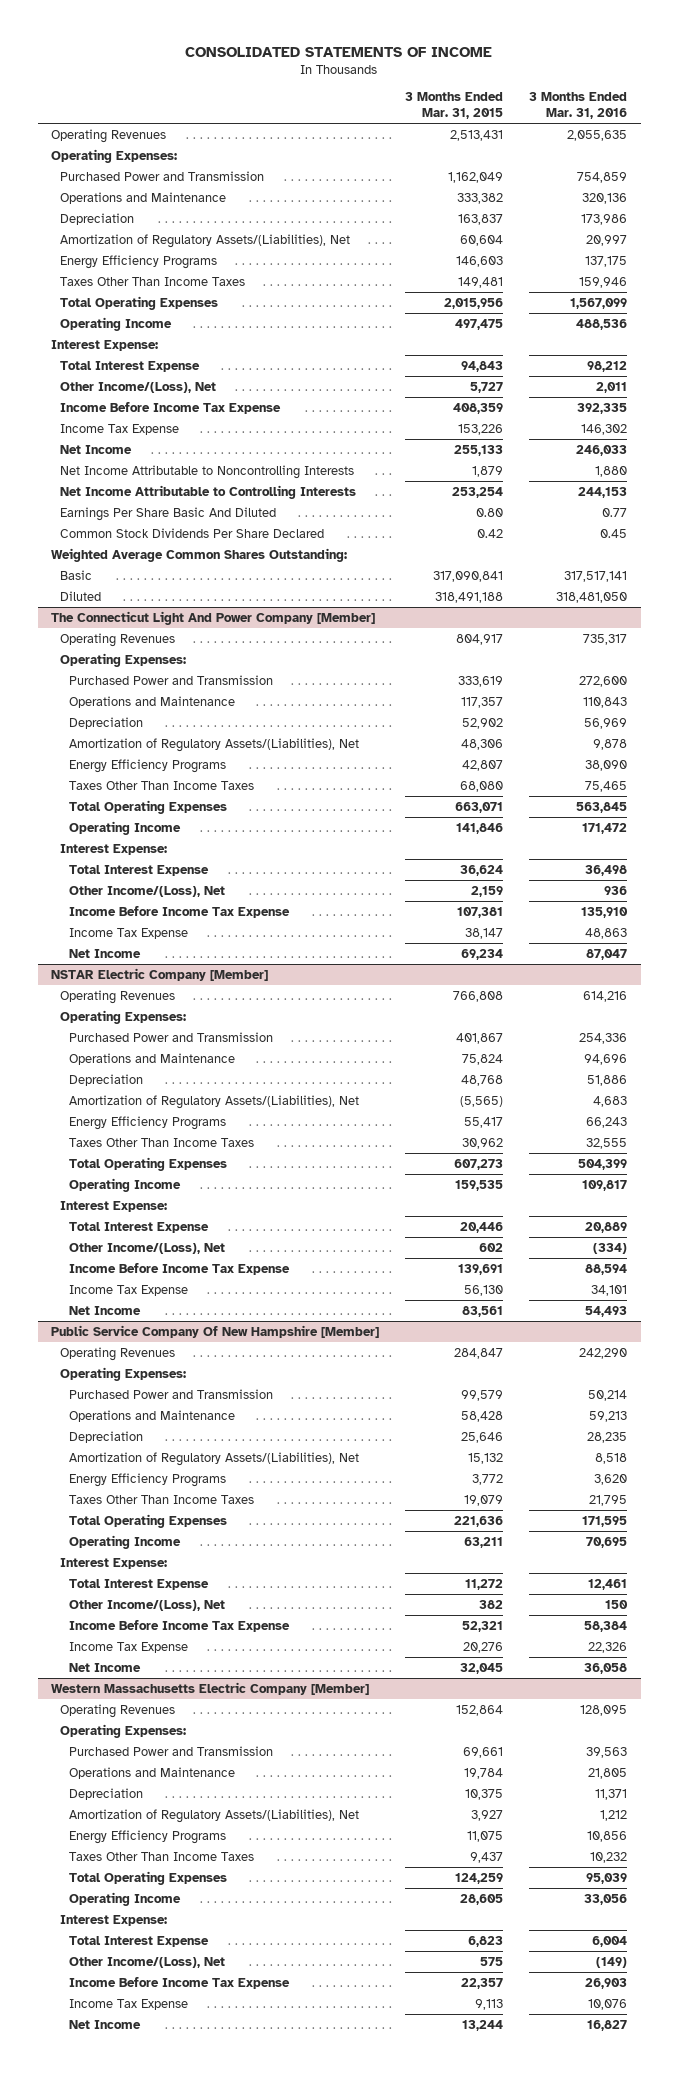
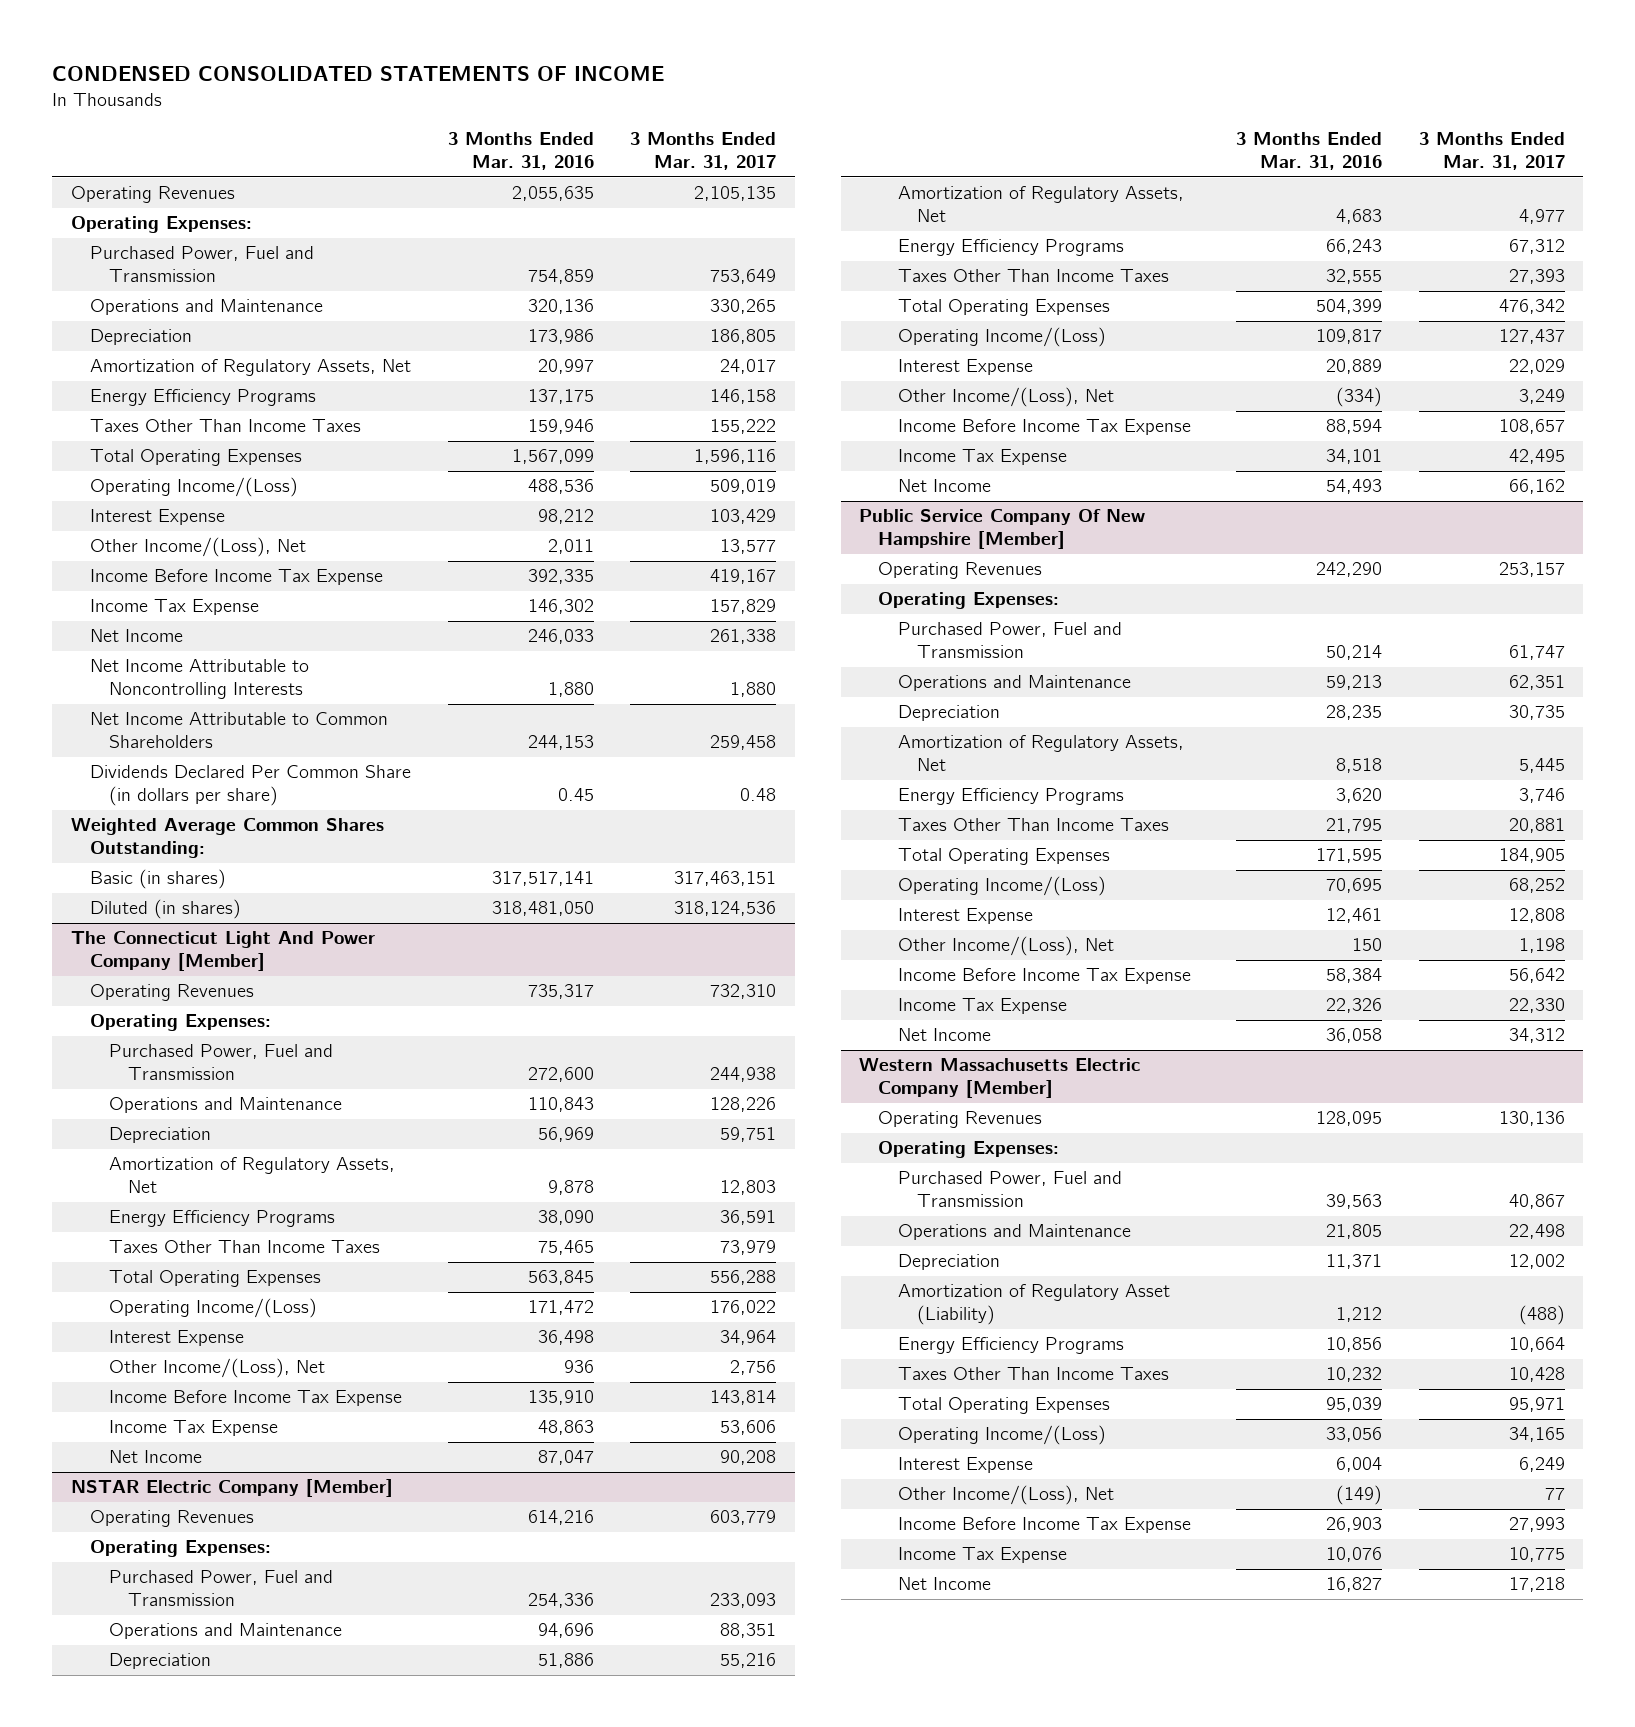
[185,47,493,58] CONSOLIDATED STATEMENTS OF INCOME -> [52,65,665,81] CONDENSED CONSOLIDATED STATEMENTS OF INCOME
[405,92,504,120] 3 Months Ended Mar. 31, 2015 -> none
none -> [630,132,777,171] 3 Months Ended Mar. 31, 2017
[60,170,265,181] Purchased Power and Transmission -> [89,246,314,283] Purchased Power, Fuel and Transmission
[60,233,351,248] Amortization of Regulatory Assets/(Liabilities), Net -> [89,359,411,377] Amortization of Regulatory Assets, Net
[50,339,158,351] Interest Expense: -> none
[60,316,173,331] Operating Income -> [89,477,298,498] Operating Income/(Loss)
[60,360,201,372] Total Interest Expense -> [89,509,225,526] Interest Expense
[60,506,277,521] Earnings Per Share Basic And Diluted -> none
[60,484,357,499] Net Income Attributable to Controlling Interests -> [89,712,388,749] Net Income Attributable to Common Shareholders
[60,527,325,538] Common Stock Dividends Per Share Declared -> [89,765,411,807] Dividends Declared Per Common Share (in dollars per share)
[60,569,93,580] Basic -> [89,869,226,890] Basic (in shares)
[60,590,102,601] Diluted -> [89,899,241,920] Diluted (in shares)
[69,674,274,685] Purchased Power and Transmission -> [109,1044,334,1081] Purchased Power, Fuel and Transmission
[69,737,360,752] Amortization of Regulatory Assets/(Liabilities), Net -> [109,1157,396,1194] Amortization of Regulatory Assets, Net
[60,843,168,855] Interest Expense: -> none
[69,820,182,835] Operating Income -> [109,1298,318,1319] Operating Income/(Loss)
[69,864,210,876] Total Interest Expense -> [109,1330,245,1347] Interest Expense
[69,1031,274,1042] Purchased Power and Transmission -> [109,1570,334,1607] Purchased Power, Fuel and Transmission
[69,1094,360,1109] Amortization of Regulatory Assets/(Liabilities), Net -> [897,186,1184,223] Amortization of Regulatory Assets, Net
[60,1200,168,1212] Interest Expense: -> none
[69,1177,182,1192] Operating Income -> [897,327,1106,348] Operating Income/(Loss)
[69,1221,210,1233] Total Interest Expense -> [897,359,1033,376] Interest Expense
[69,1388,274,1399] Purchased Power and Transmission -> [897,622,1122,659] Purchased Power, Fuel and Transmission
[69,1451,360,1466] Amortization of Regulatory Assets/(Liabilities), Net -> [897,735,1184,772] Amortization of Regulatory Assets, Net
[60,1557,168,1569] Interest Expense: -> none
[69,1534,182,1549] Operating Income -> [897,876,1106,897] Operating Income/(Loss)
[69,1578,210,1590] Total Interest Expense -> [897,908,1033,925] Interest Expense
[69,1745,274,1756] Purchased Power and Transmission -> [897,1171,1122,1208] Purchased Power, Fuel and Transmission
[69,1808,360,1823] Amortization of Regulatory Assets/(Liabilities), Net -> [897,1284,1170,1326] Amortization of Regulatory Asset (Liability)
[60,1914,168,1926] Interest Expense: -> none
[69,1891,182,1906] Operating Income -> [897,1425,1106,1446] Operating Income/(Loss)
[69,1935,210,1947] Total Interest Expense -> [897,1457,1033,1474] Interest Expense

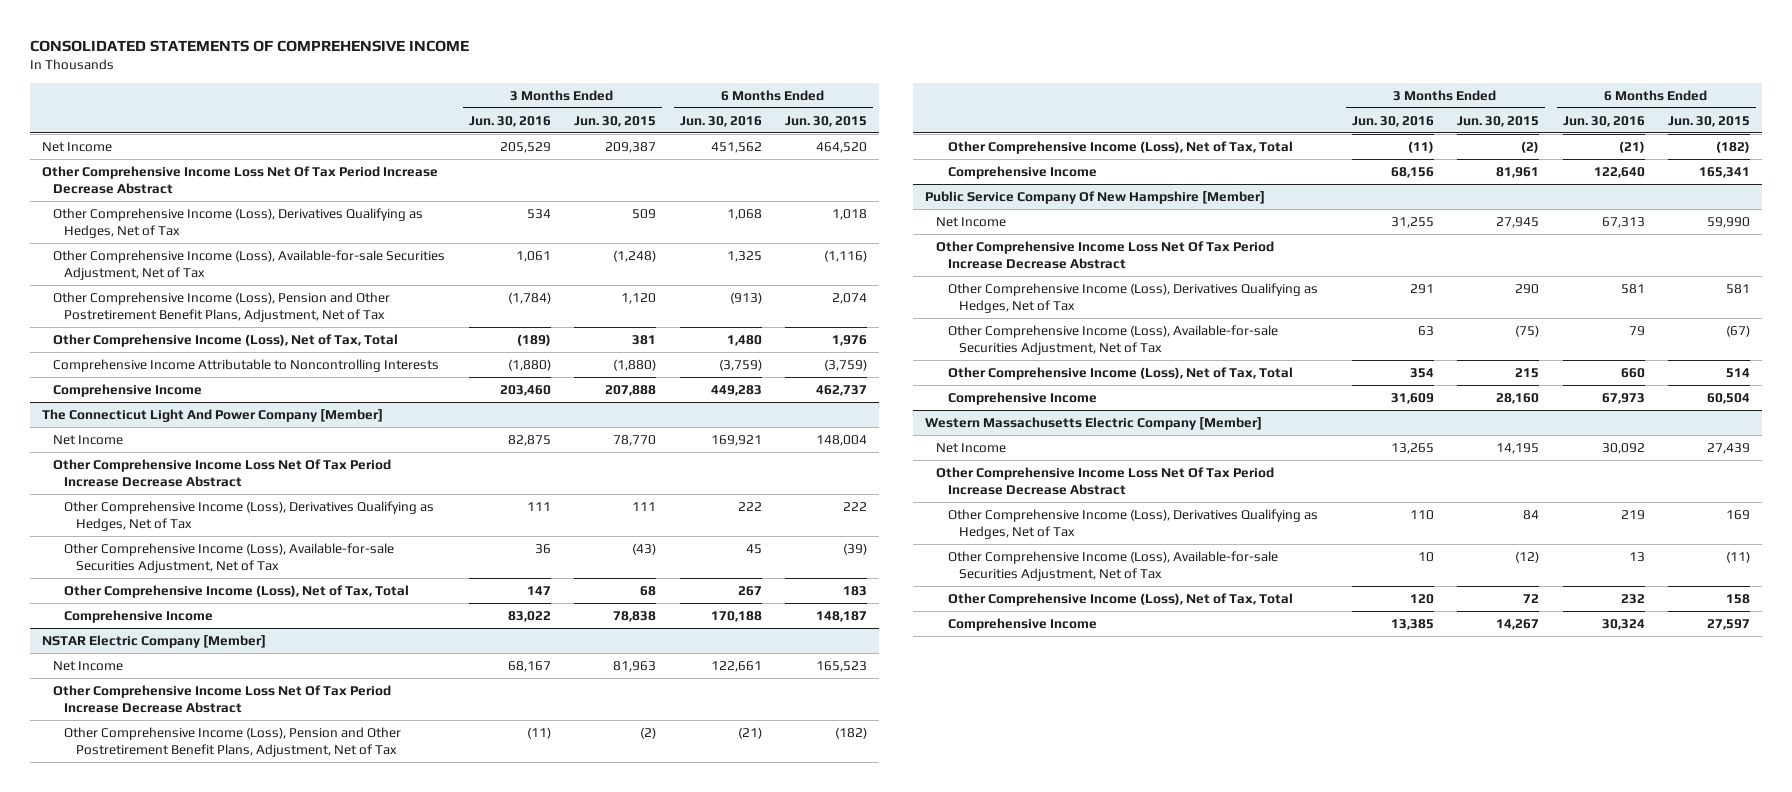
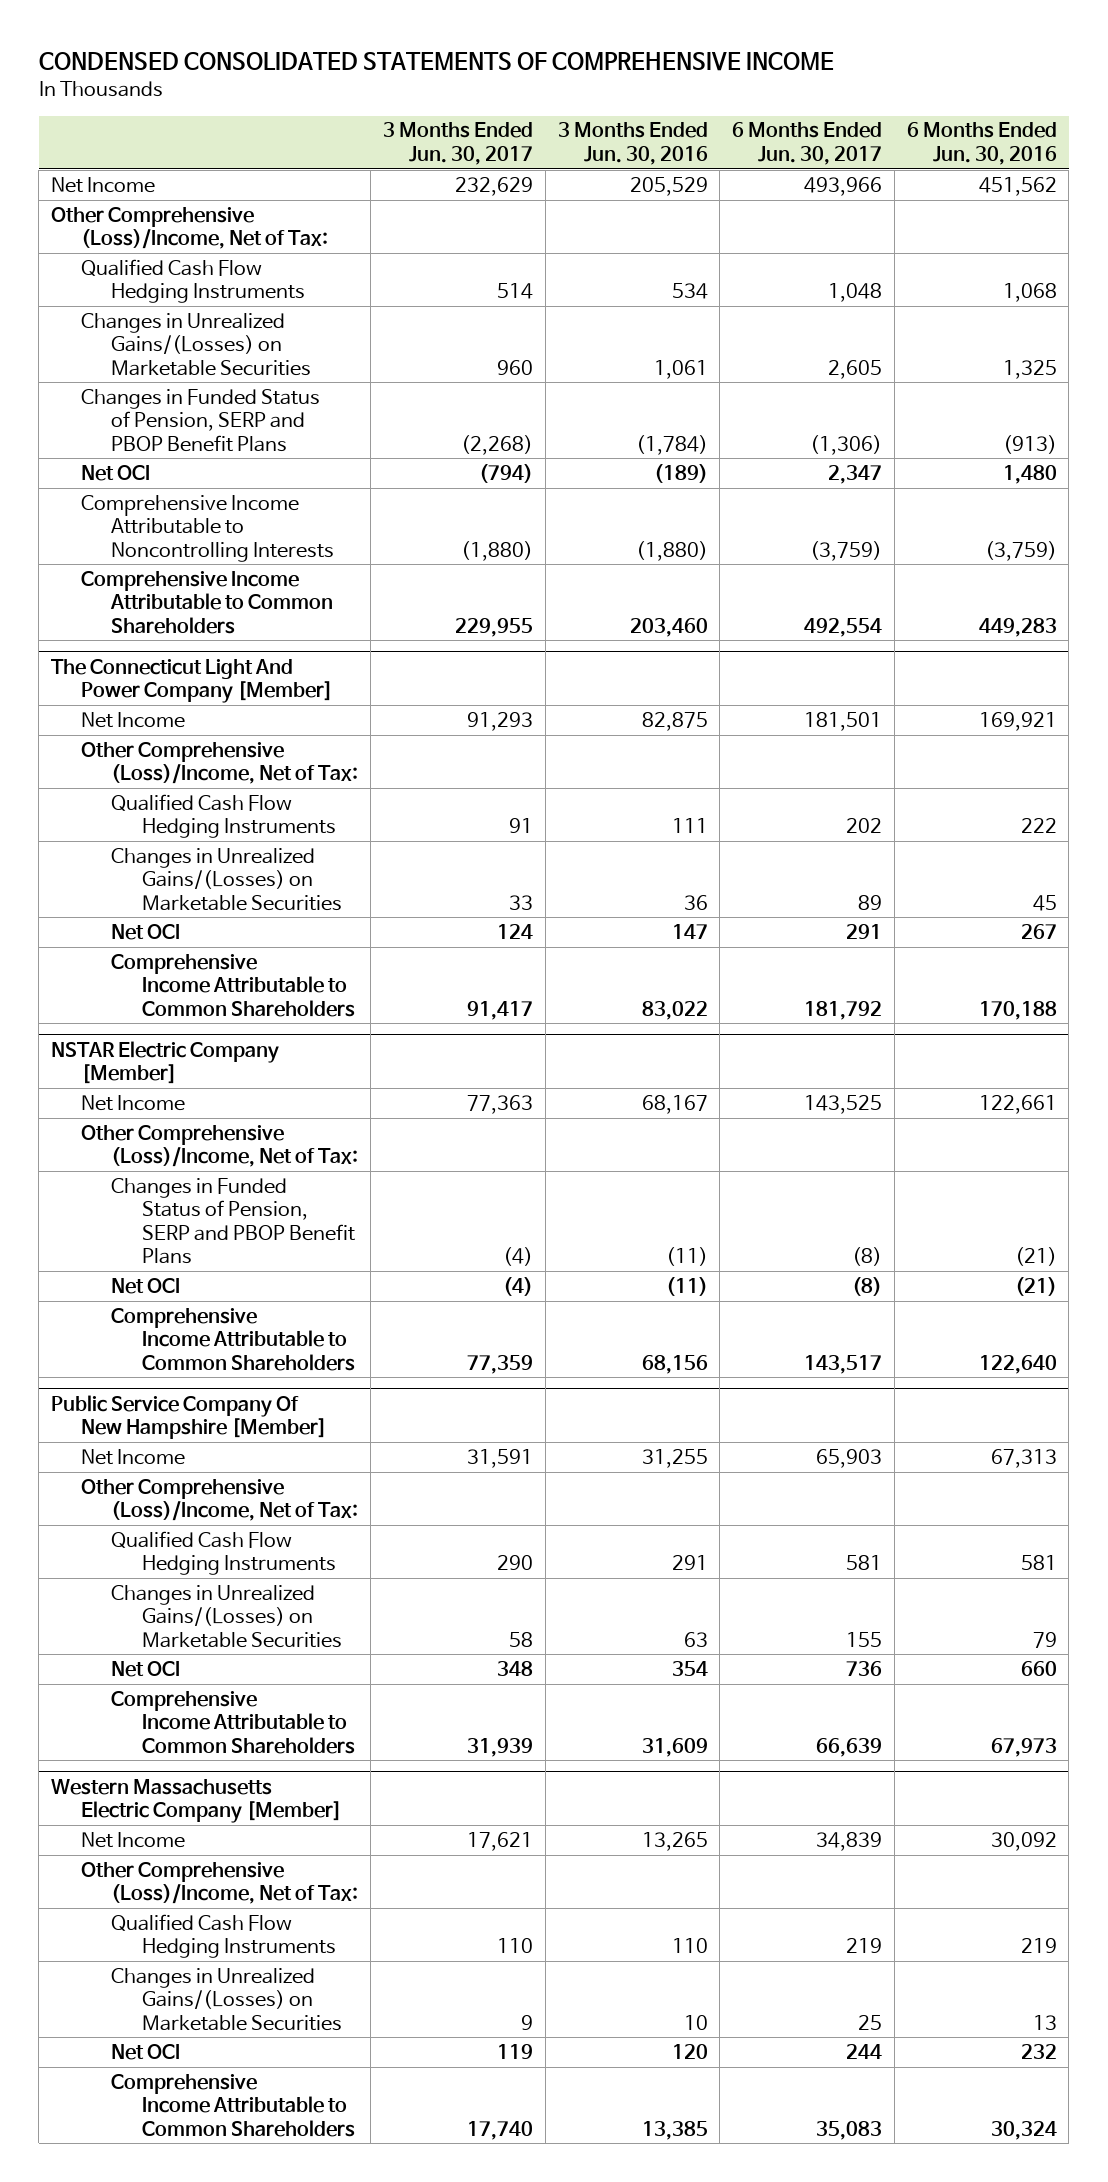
[29,39,469,52] CONSOLIDATED STATEMENTS OF COMPREHENSIVE INCOME -> [38,52,834,72] CONDENSED CONSOLIDATED STATEMENTS OF COMPREHENSIVE INCOME
[574,115,657,127] Jun. 30, 2015 -> none
[785,115,868,127] Jun. 30, 2015 -> none
none -> [383,122,534,165] 3 Months Ended Jun. 30, 2017
none -> [732,122,883,165] 6 Months Ended Jun. 30, 2017
[41,165,438,194] Other Comprehensive Income Loss Net Of Tax Period Increase Decrease Abstract -> [51,206,329,250] Other Comprehensive (Loss)/Income, Net of Tax:
[53,207,424,238] Other Comprehensive Income (Loss), Derivatives Qualifying as Hedges, Net of Tax -> [81,258,306,304] Qualified Cash Flow Hedging Instruments
[53,249,446,280] Other Comprehensive Income (Loss), Available-for-sale Securities Adjustment, Net of Tax -> [81,312,312,376] Changes in Unrealized Gains/(Losses) on Marketable Securities
[53,291,391,322] Other Comprehensive Income (Loss), Pension and Other Postretirement Benefit Plans, Adjustment, Net of Tax -> [81,388,321,452] Changes in Funded Status of Pension, SERP and PBOP Benefit Plans
[53,333,399,347] Other Comprehensive Income (Loss), Net of Tax, Total -> [81,464,151,481] Net OCI
[53,383,203,397] Comprehensive Income -> [81,570,334,634] Comprehensive Income Attributable to Common Shareholders
[53,458,392,487] Other Comprehensive Income Loss Net Of Tax Period Increase Decrease Abstract -> [81,741,359,785] Other Comprehensive (Loss)/Income, Net of Tax:
[64,500,435,531] Other Comprehensive Income (Loss), Derivatives Qualifying as Hedges, Net of Tax -> [111,793,336,839] Qualified Cash Flow Hedging Instruments
[64,542,395,573] Other Comprehensive Income (Loss), Available-for-sale Securities Adjustment, Net of Tax -> [111,847,342,911] Changes in Unrealized Gains/(Losses) on Marketable Securities
[64,584,410,598] Other Comprehensive Income (Loss), Net of Tax, Total -> [111,923,181,940] Net OCI
[64,609,214,623] Comprehensive Income -> [111,953,355,1017] Comprehensive Income Attributable to Common Shareholders
[53,684,392,713] Other Comprehensive Income Loss Net Of Tax Period Increase Decrease Abstract -> [81,1124,359,1168] Other Comprehensive (Loss)/Income, Net of Tax:
[64,726,402,757] Other Comprehensive Income (Loss), Pension and Other Postretirement Benefit Plans, Adjustment, Net of Tax -> [111,1177,355,1264] Changes in Funded Status of Pension, SERP and PBOP Benefit Plans
[947,140,1293,154] Other Comprehensive Income (Loss), Net of Tax, Total -> [111,1277,181,1294] Net OCI
[947,165,1097,179] Comprehensive Income -> [111,1307,355,1371] Comprehensive Income Attributable to Common Shareholders
[936,240,1275,269] Other Comprehensive Income Loss Net Of Tax Period Increase Decrease Abstract -> [81,1478,359,1522] Other Comprehensive (Loss)/Income, Net of Tax:
[947,282,1318,313] Other Comprehensive Income (Loss), Derivatives Qualifying as Hedges, Net of Tax -> [111,1530,336,1576] Qualified Cash Flow Hedging Instruments
[947,324,1278,355] Other Comprehensive Income (Loss), Available-for-sale Securities Adjustment, Net of Tax -> [111,1584,342,1648] Changes in Unrealized Gains/(Losses) on Marketable Securities
[947,366,1293,380] Other Comprehensive Income (Loss), Net of Tax, Total -> [111,1660,181,1677] Net OCI
[947,391,1097,405] Comprehensive Income -> [111,1690,355,1754] Comprehensive Income Attributable to Common Shareholders
[936,466,1275,495] Other Comprehensive Income Loss Net Of Tax Period Increase Decrease Abstract -> [81,1861,359,1905] Other Comprehensive (Loss)/Income, Net of Tax:
[947,508,1318,539] Other Comprehensive Income (Loss), Derivatives Qualifying as Hedges, Net of Tax -> [111,1913,336,1959] Qualified Cash Flow Hedging Instruments
[947,550,1278,581] Other Comprehensive Income (Loss), Available-for-sale Securities Adjustment, Net of Tax -> [111,1967,342,2031] Changes in Unrealized Gains/(Losses) on Marketable Securities
[947,592,1293,606] Other Comprehensive Income (Loss), Net of Tax, Total -> [111,2043,181,2060] Net OCI
[947,617,1097,631] Comprehensive Income -> [111,2073,355,2137] Comprehensive Income Attributable to Common Shareholders

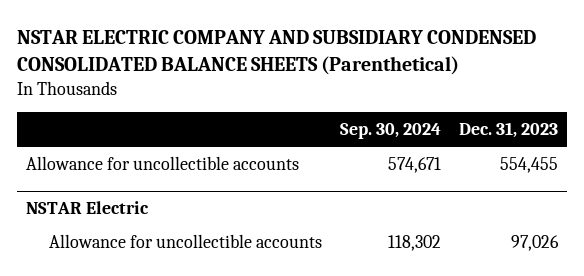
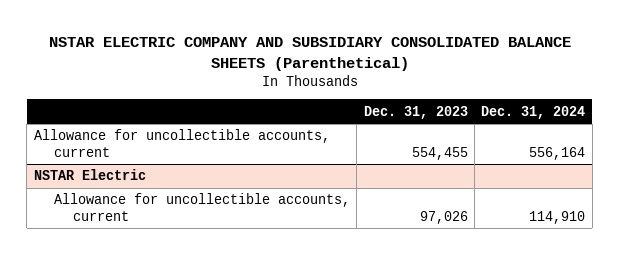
[17,30,537,76] NSTAR ELECTRIC COMPANY AND SUBSIDIARY CONDENSED CONSOLIDATED BALANCE SHEETS (Parenthetical) -> [48,37,571,72] NSTAR ELECTRIC COMPANY AND SUBSIDIARY CONSOLIDATED BALANCE SHEETS (Parenthetical)
[340,123,442,140] Sep. 30, 2024 -> none
none -> [481,105,586,119] Dec. 31, 2024
[26,155,300,170] Allowance for uncollectible accounts -> [33,129,330,157] Allowance for uncollectible accounts, current
[49,233,323,248] Allowance for uncollectible accounts -> [53,193,350,221] Allowance for uncollectible accounts, current

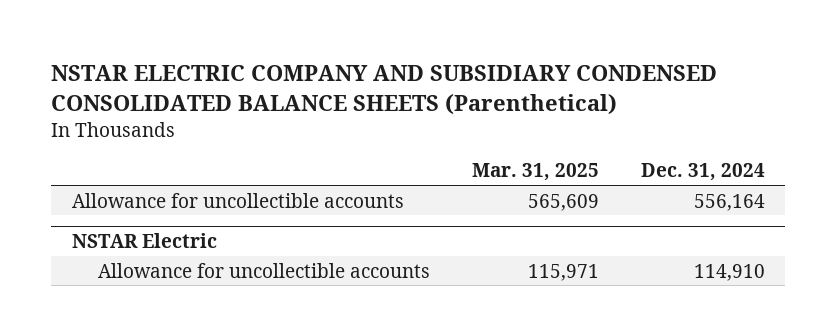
[48,37,571,72] NSTAR ELECTRIC COMPANY AND SUBSIDIARY CONSOLIDATED BALANCE SHEETS (Parenthetical) -> [51,65,718,115] NSTAR ELECTRIC COMPANY AND SUBSIDIARY CONDENSED CONSOLIDATED BALANCE SHEETS (Parenthetical)
[363,105,468,119] Dec. 31, 2023 -> none
none -> [471,163,599,182] Mar. 31, 2025
[33,129,330,157] Allowance for uncollectible accounts, current -> [72,192,405,208] Allowance for uncollectible accounts
[53,193,350,221] Allowance for uncollectible accounts, current -> [97,262,430,278] Allowance for uncollectible accounts

